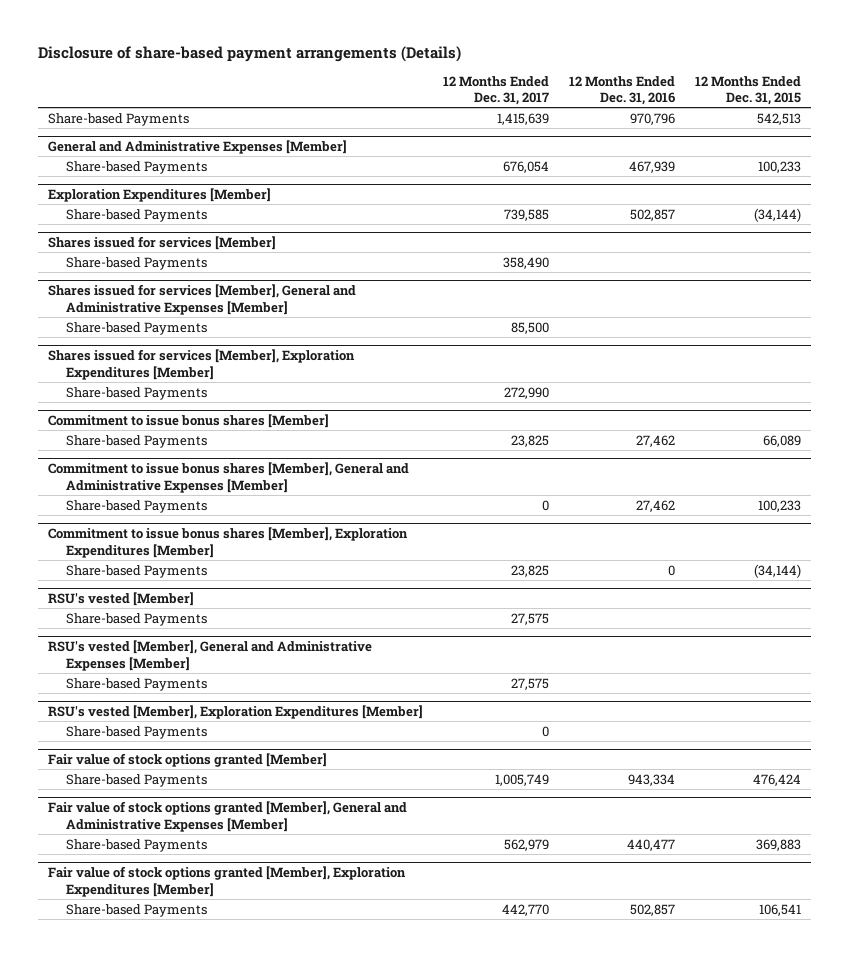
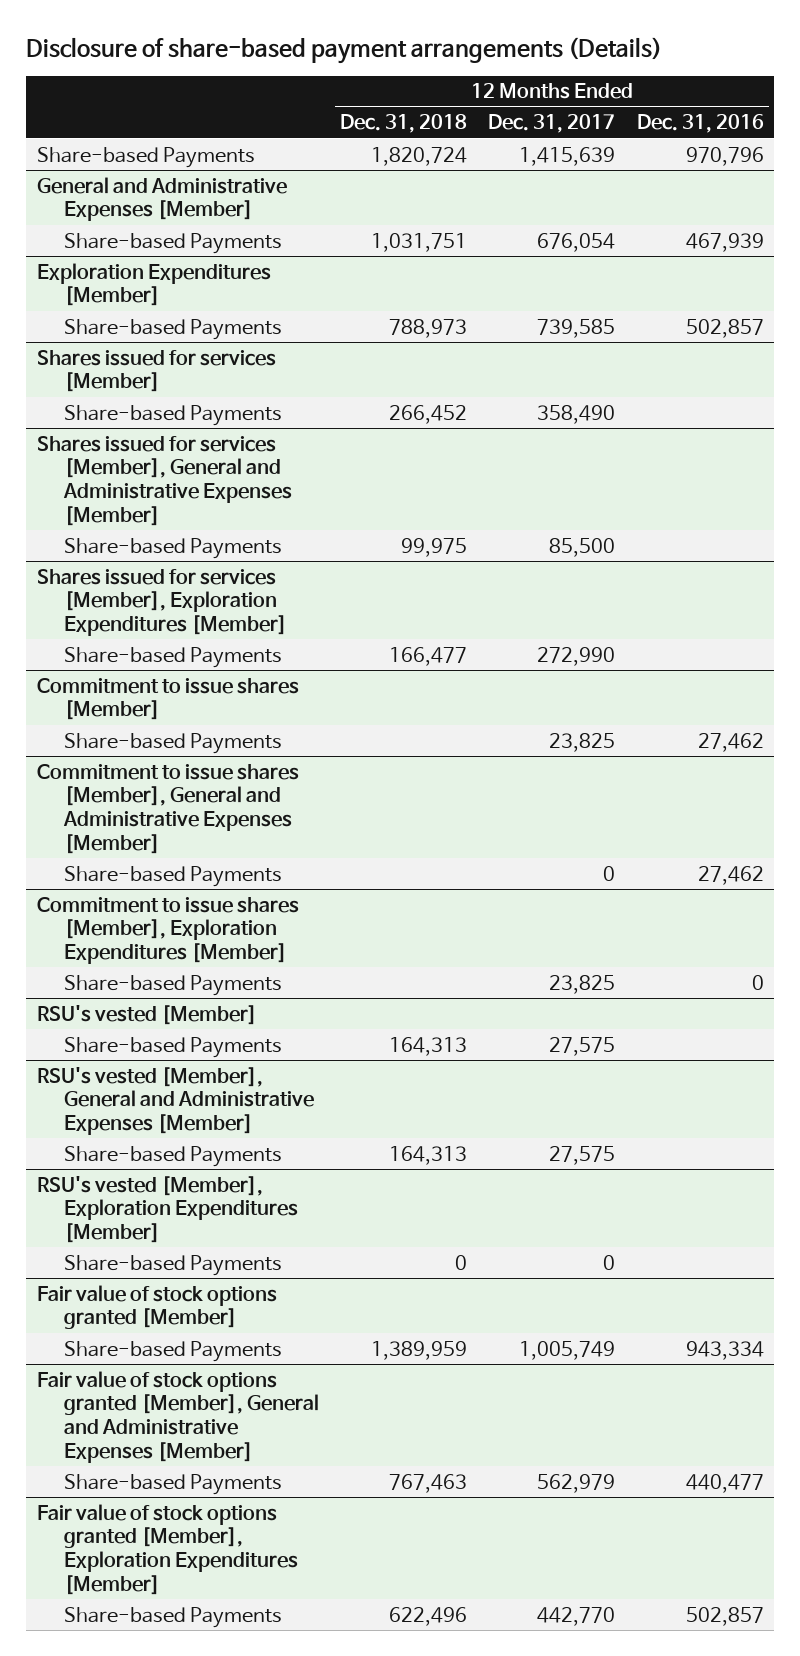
[694,75,801,106] 12 Months Ended Dec. 31, 2015 -> none
none -> [339,114,467,134] Dec. 31, 2018
[47,413,329,428] Commitment to issue bonus shares [Member] -> [36,677,299,721] Commitment to issue shares [Member]
[47,461,409,493] Commitment to issue bonus shares [Member], General and Administrative Expenses [Member] -> [36,763,299,854] Commitment to issue shares [Member], General and Administrative Expenses [Member]
[47,526,408,558] Commitment to issue bonus shares [Member], Exploration Expenditures [Member] -> [36,896,299,964] Commitment to issue shares [Member], Exploration Expenditures [Member]

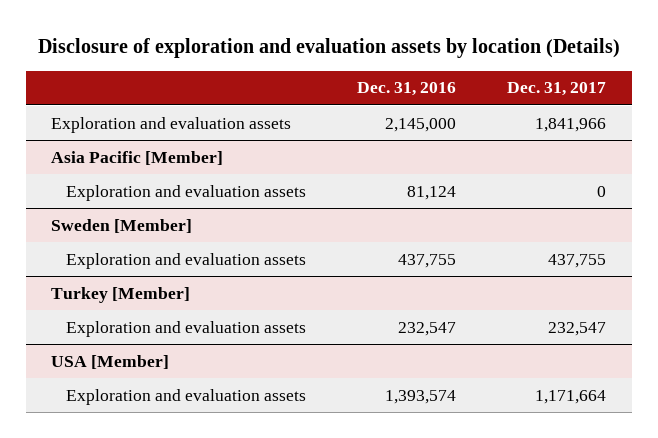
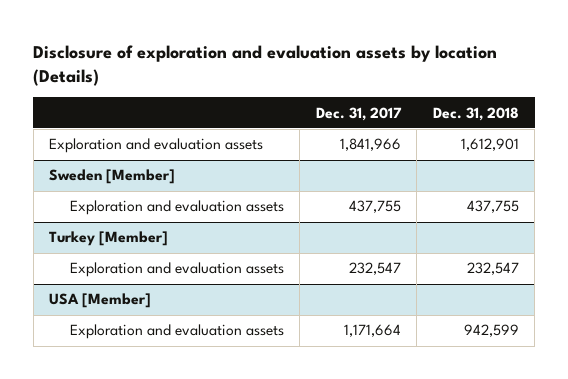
[357,82,457,97] Dec. 31, 2016 -> none
none -> [432,106,519,121] Dec. 31, 2018
[51,150,224,165] Asia Pacific [Member] -> none
[66,184,307,201] Exploration and evaluation assets -> none

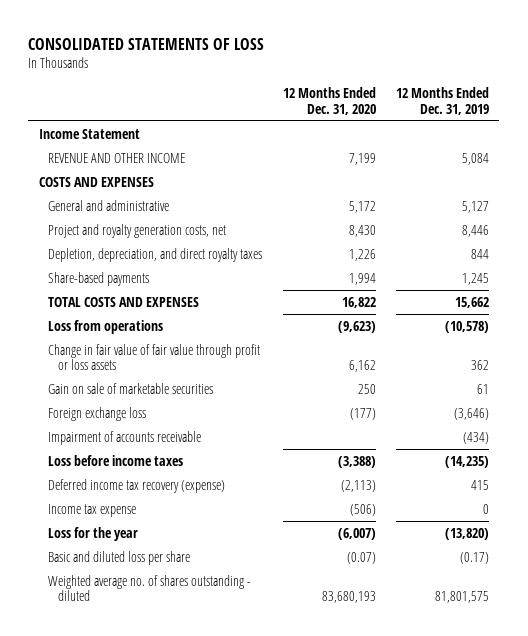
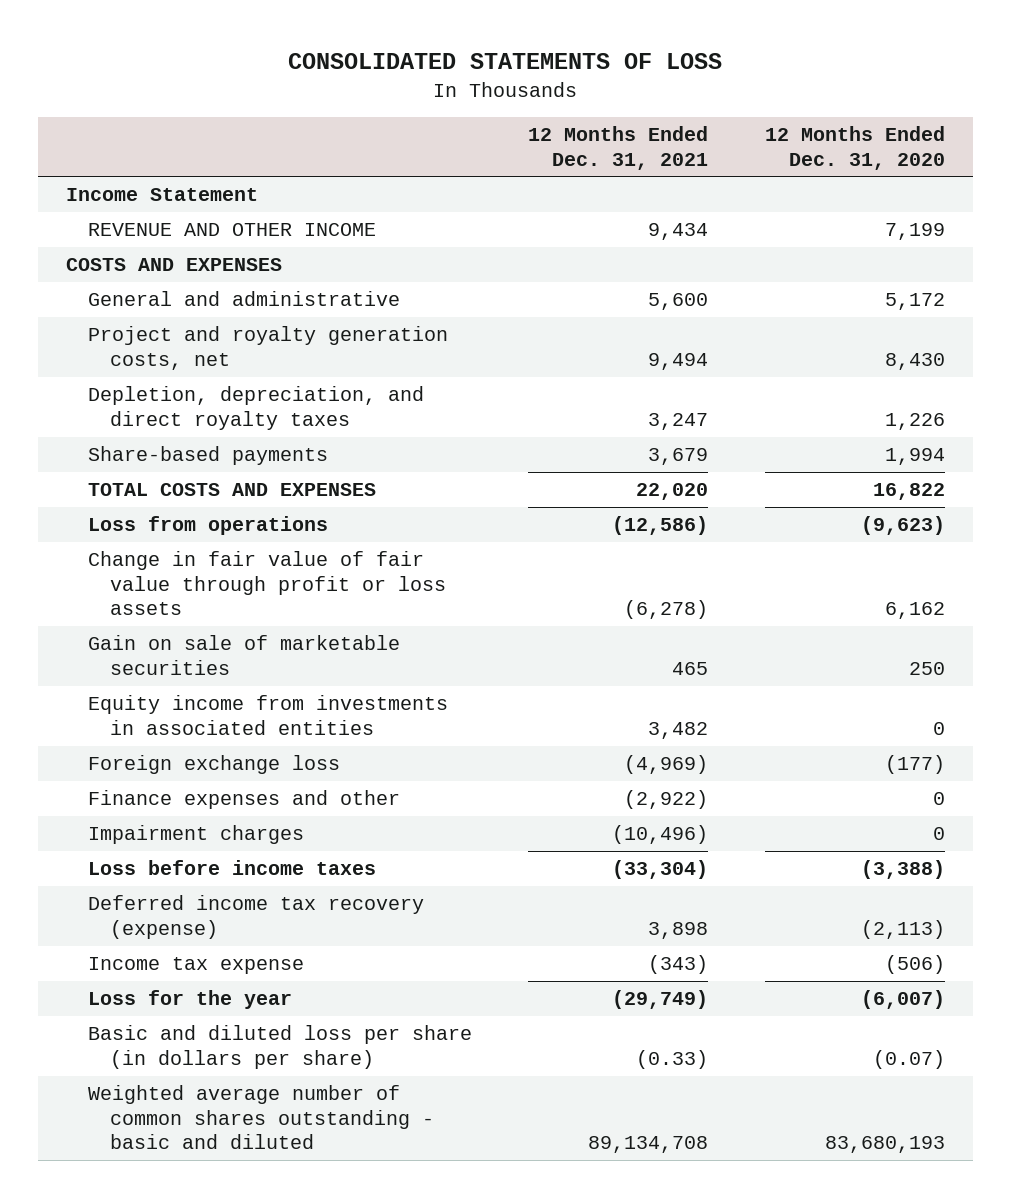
[395,87,489,115] 12 Months Ended Dec. 31, 2019 -> none
none -> [528,126,709,170] 12 Months Ended Dec. 31, 2021
none -> [87,695,448,735] Equity income from investments in associated entities
[48,430,202,445] Impairment of accounts receivable -> none
none -> [87,790,400,810] Finance expenses and other
none -> [87,825,304,845] Impairment charges
[48,550,191,565] Basic and diluted loss per share -> [87,1025,472,1069] Basic and diluted loss per share (in dollars per share)
[48,574,252,602] Weighted average no. of shares outstanding - diluted -> [87,1085,434,1150] Weighted average number of common shares outstanding - basic and diluted

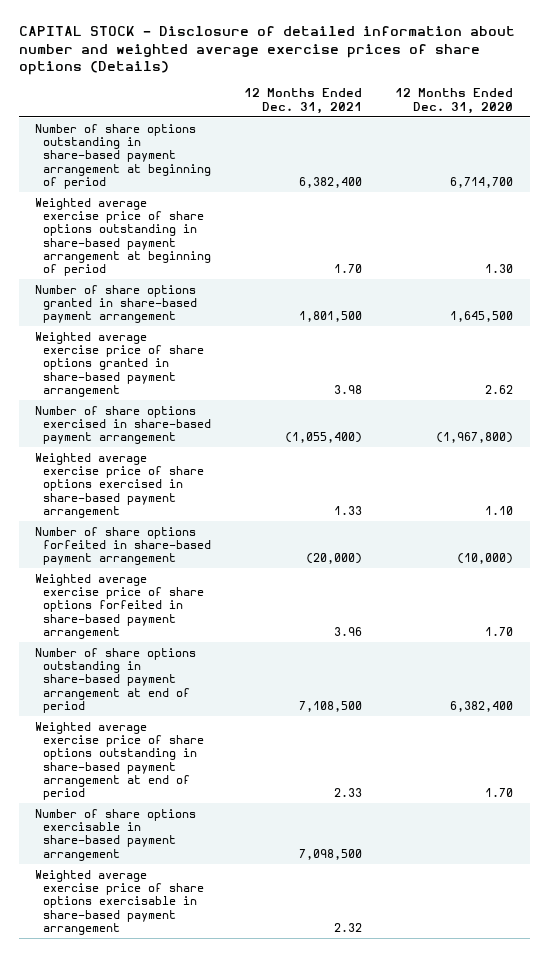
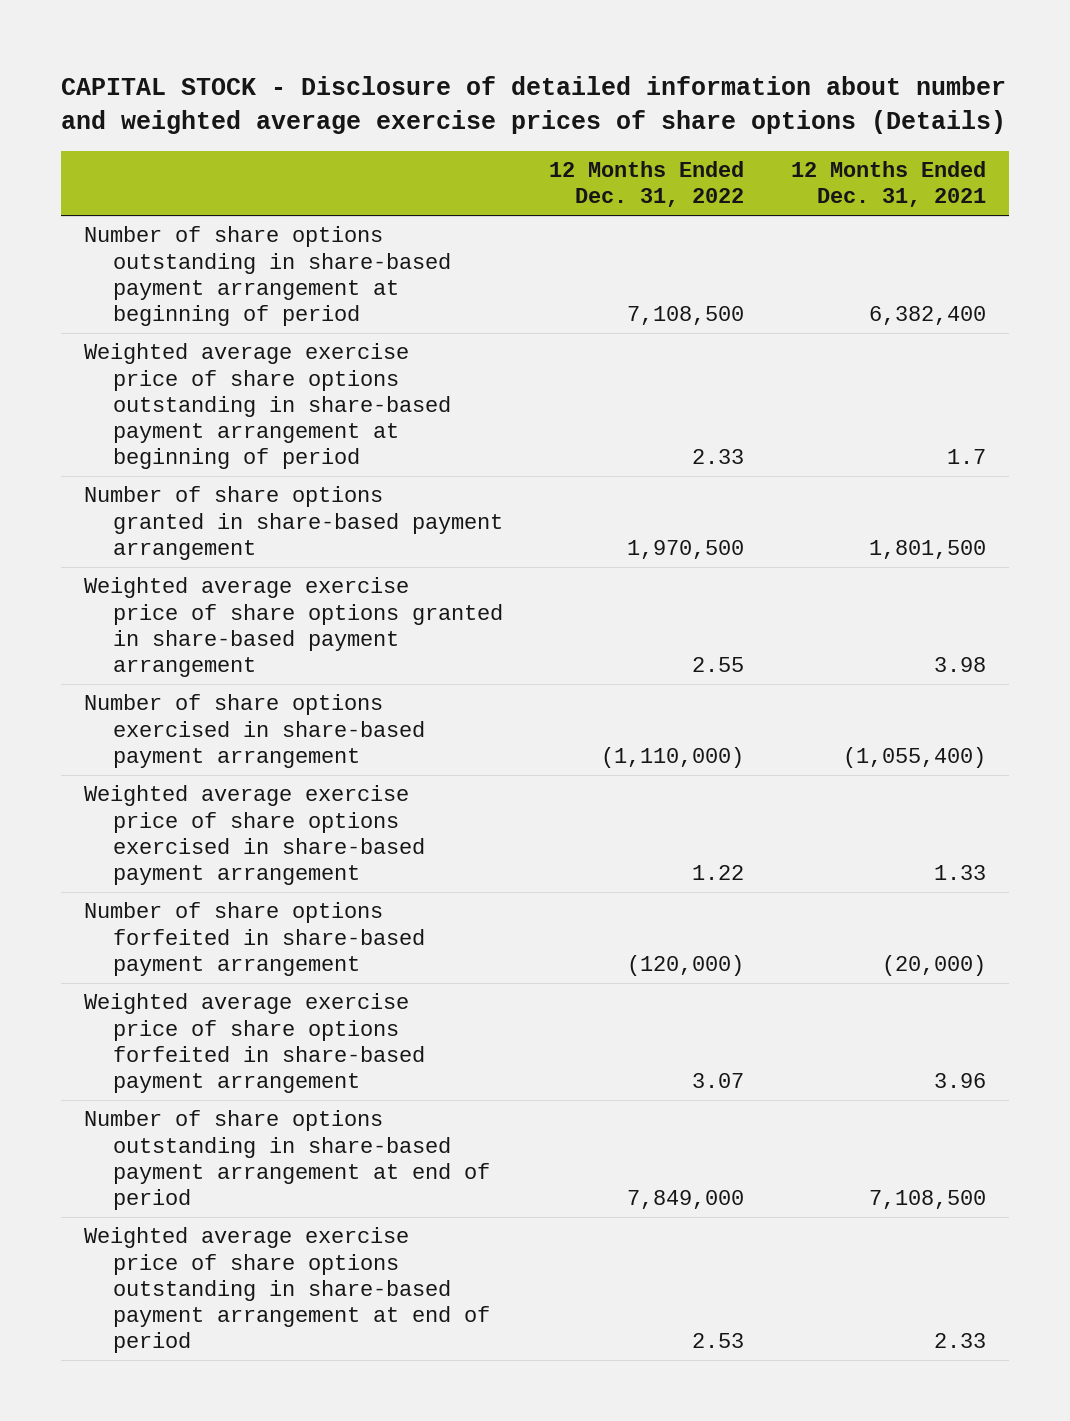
[395,88,514,114] 12 Months Ended Dec. 31, 2020 -> none
none -> [549,161,745,208] 12 Months Ended Dec. 31, 2022
[334,264,363,274] 1.70 -> [946,449,986,465] 1.7
[35,808,197,861] Number of share options exercisable in share-based payment arrangement -> none
[35,869,205,935] Weighted average exercise price of share options exercisable in share-based payment arrangement -> none

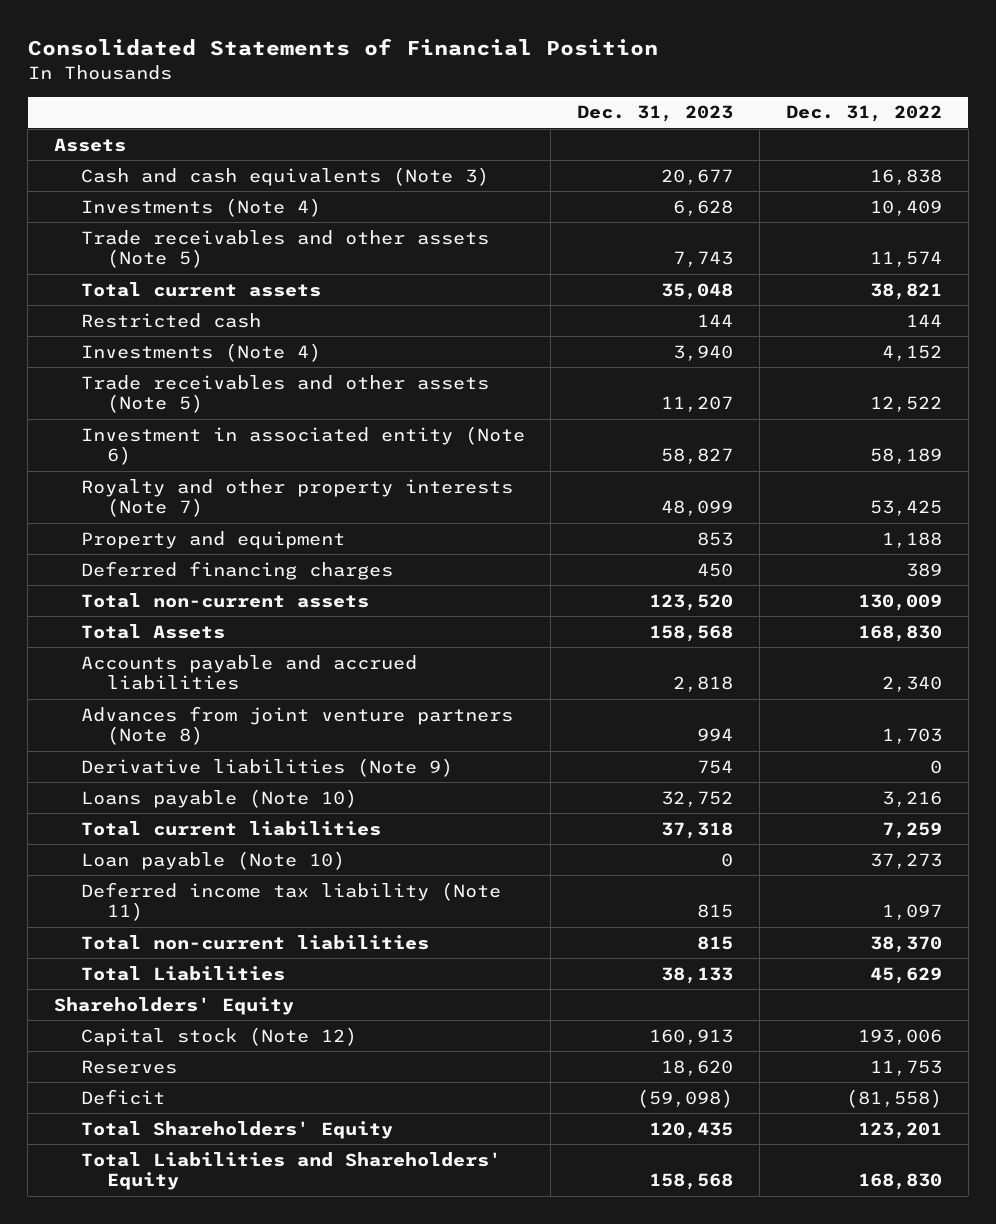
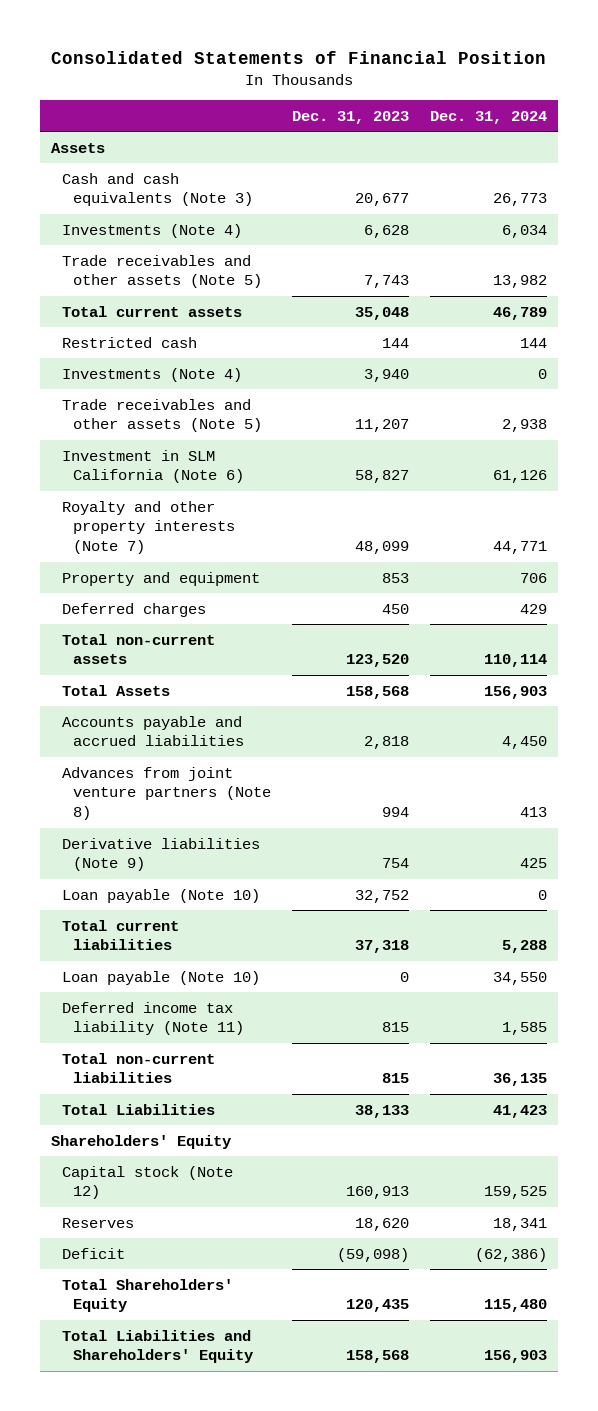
[785,105,942,123] Dec. 31, 2022 -> none
none -> [430,110,548,124] Dec. 31, 2024
[80,425,525,466] Investment in associated entity (Note 6) -> [61,449,244,484] Investment in SLM California (Note 6)
[80,560,393,580] Deferred financing charges -> [61,602,206,617] Deferred charges
[80,788,357,808] Loans payable (Note 10) -> [61,888,260,903] Loan payable (Note 10)

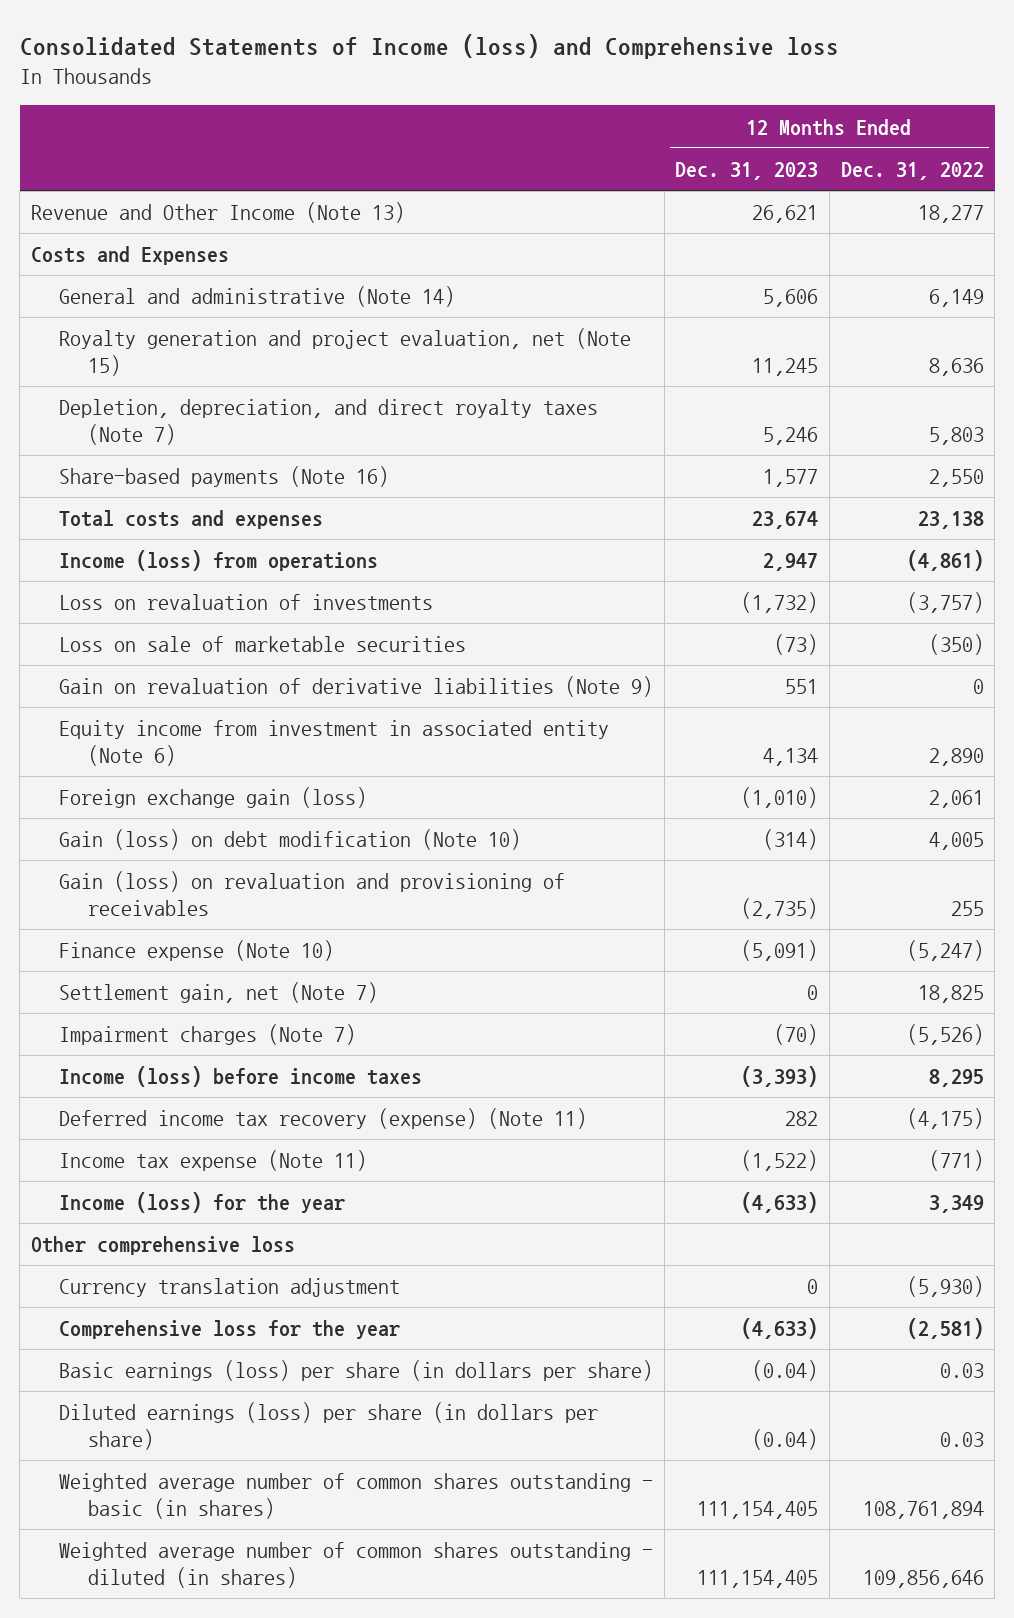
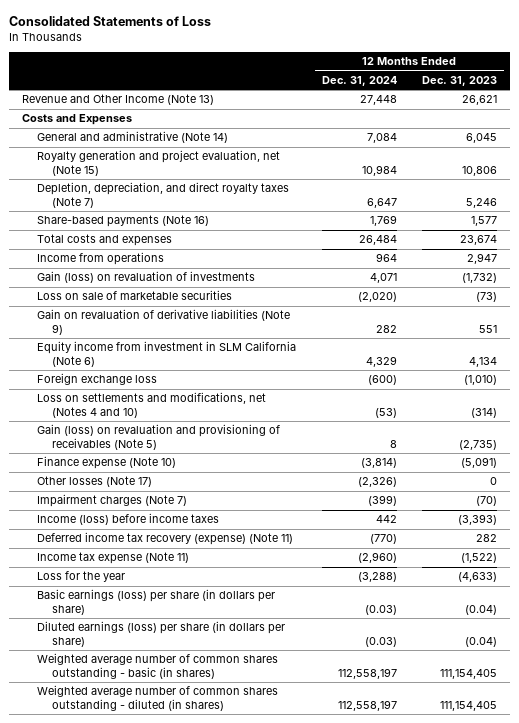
[19,33,839,59] Consolidated Statements of Income (loss) and Comprehensive loss -> [9,16,212,27] Consolidated Statements of Loss
[840,162,984,181] Dec. 31, 2022 -> none
none -> [321,76,397,87] Dec. 31, 2024
[763,289,819,308] 5,606 -> [466,133,498,144] 6,045
[752,357,819,376] 11,245 -> [462,165,498,176] 10,806
[59,550,379,572] Income (loss) from operations -> [37,252,165,266] Income from operations
[59,594,434,611] Loss on revaluation of investments -> [37,271,256,284] Gain (loss) on revaluation of investments
[59,720,610,766] Equity income from investment in associated entity (Note 6) -> [37,341,297,367] Equity income from investment in SLM California (Note 6)
[59,787,368,809] Foreign exchange gain (loss) -> [37,373,158,386] Foreign exchange loss
[59,829,522,851] Gain (loss) on debt modification (Note 10) -> [37,392,267,418] Loss on settlements and modifications, net (Notes 4 and 10)
[59,871,566,916] Gain (loss) on revaluation and provisioning of receivables -> [37,424,281,450] Gain (loss) on revaluation and provisioning of receivables (Note 5)
[59,982,379,1004] Settlement gain, net (Note 7) -> none
none -> [37,476,153,488] Other losses (Note 17)
[30,1236,295,1256] Other comprehensive loss -> none
[59,1278,401,1298] Currency translation adjustment -> none
[59,1320,401,1340] Comprehensive loss for the year -> none
[59,1192,346,1214] Income (loss) for the year -> [37,571,126,583] Loss for the year

